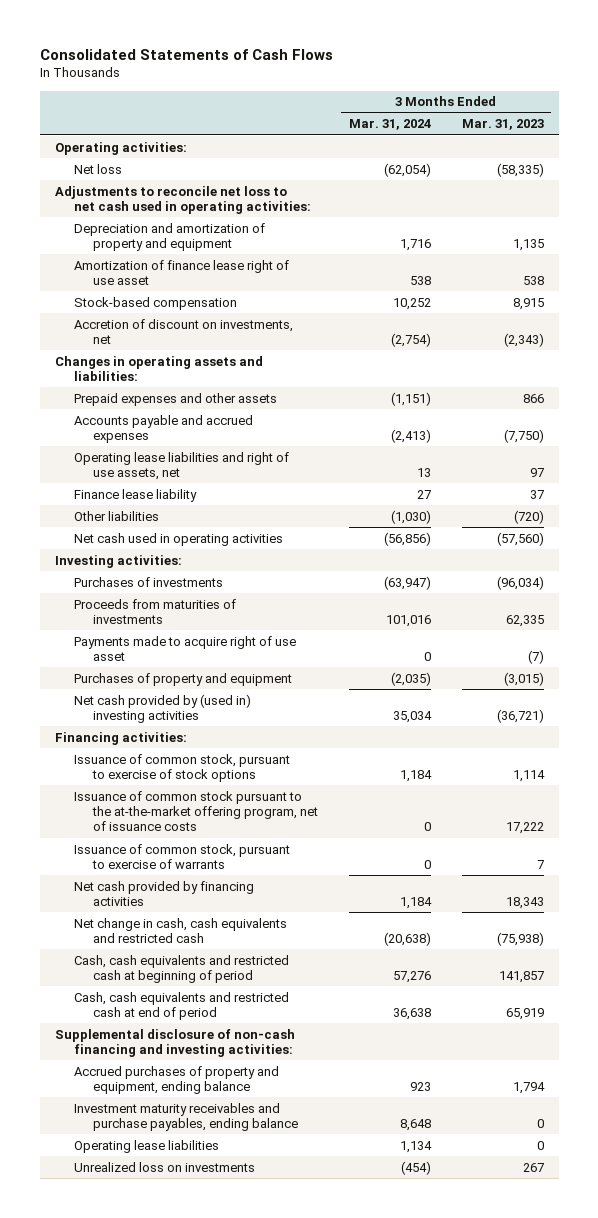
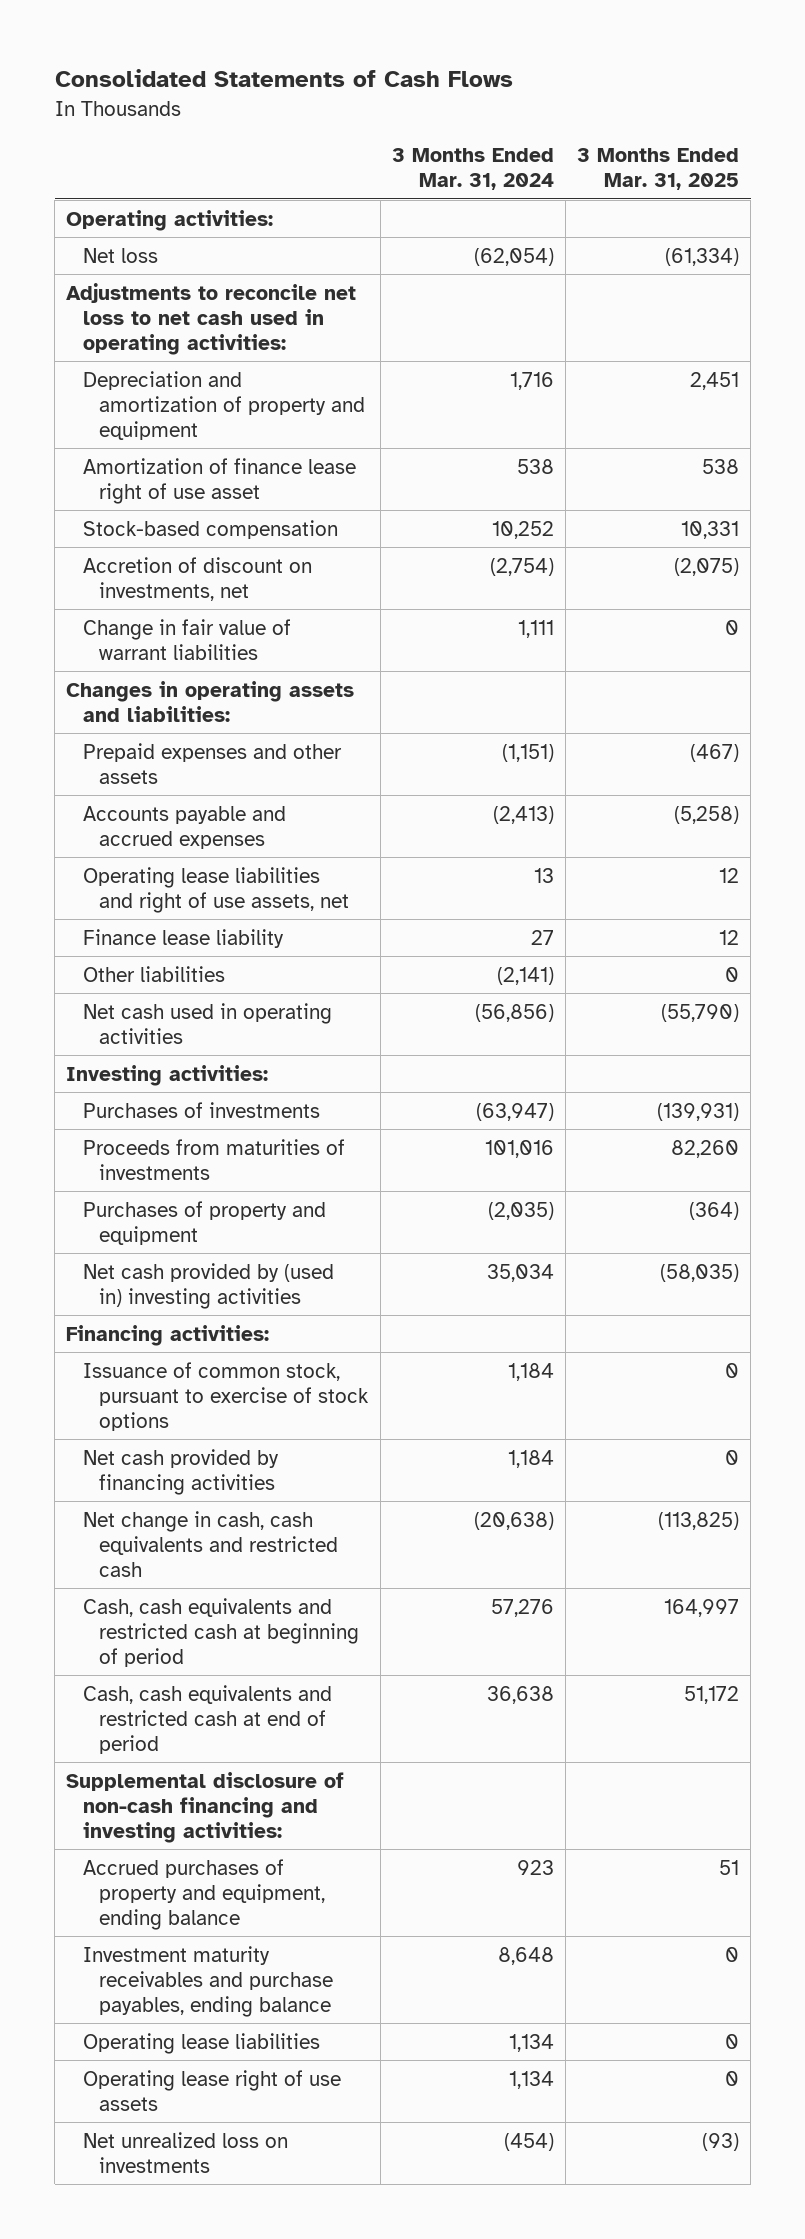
[461,119,544,131] Mar. 31, 2023 -> none
none -> [576,148,739,191] 3 Months Ended Mar. 31, 2025
none -> [82,618,291,660] Change in fair value of warrant liabilities
[390,509,431,524] (1,030) -> [496,966,554,985] (2,141)
[73,635,296,661] Payments made to acquire right of use asset -> none
[73,790,319,832] Issuance of common stock pursuant to the at-the-market offering program, net of issuance costs -> none
[73,843,290,869] Issuance of common stock, pursuant to exercise of warrants -> none
none -> [82,2069,341,2111] Operating lease right of use assets
[73,1161,255,1172] Unrealized loss on investments -> [82,2131,288,2173] Net unrealized loss on investments

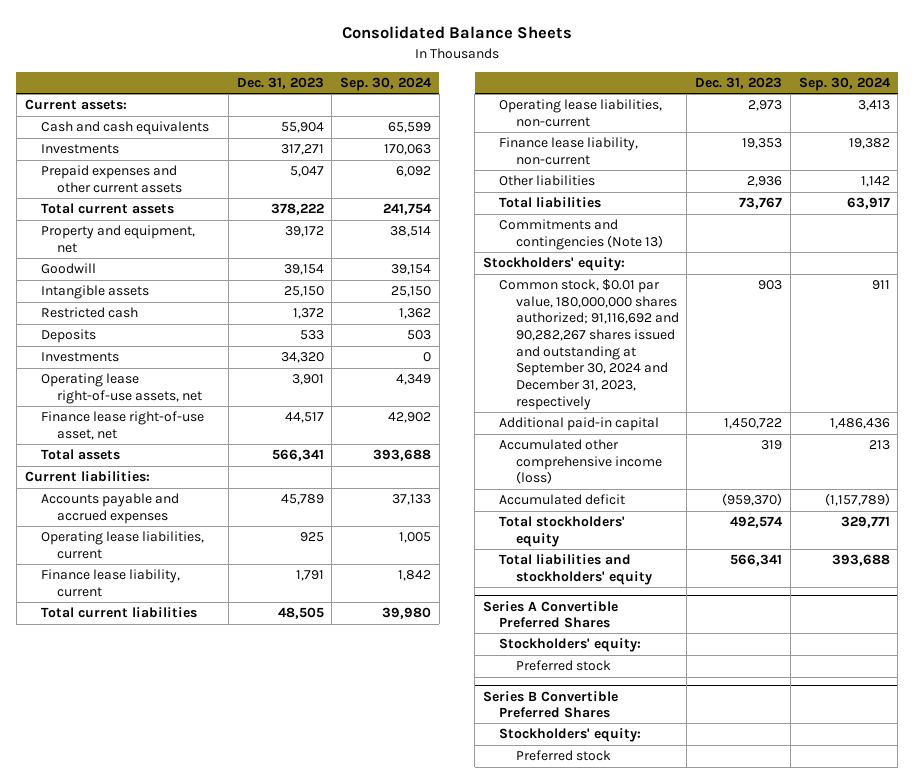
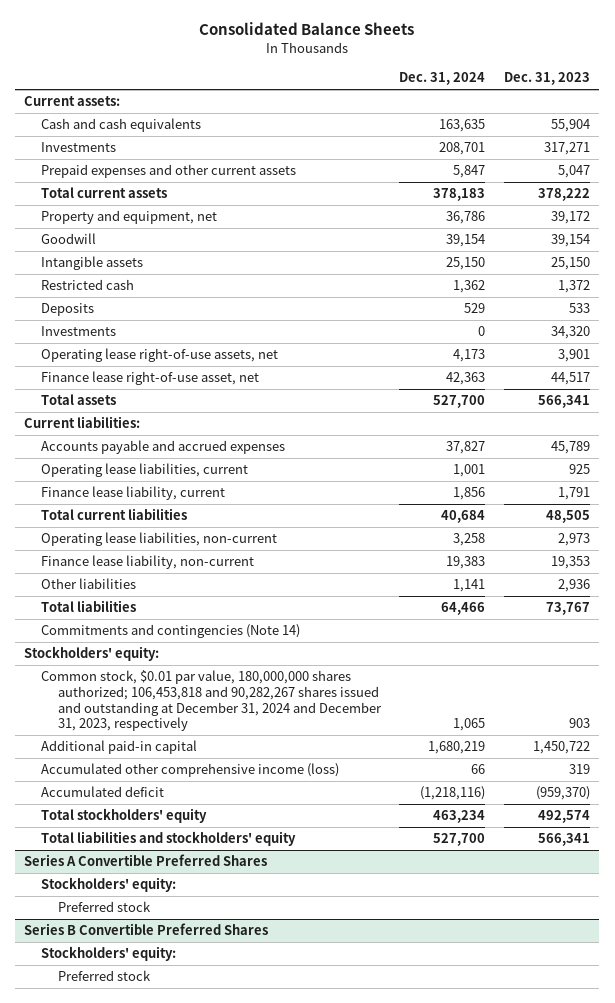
[340,77,433,92] Sep. 30, 2024 -> none
none -> [399,72,486,86] Dec. 31, 2024
[499,219,663,250] Commitments and contingencies (Note 13) -> [41,624,301,639] Commitments and contingencies (Note 14)
[499,279,679,410] Common stock, $0.01 par value, 180,000,000 shares authorized; 91,116,692 and 90,282,267 shares issued and outstanding at September 30, 2024 and December 31, 2023, respectively -> [41,670,382,732] Common stock, $0.01 par value, 180,000,000 shares authorized; 106,453,818 and 90,282,267 shares issued and outstanding at December 31, 2024 and December 31, 2023, respectively

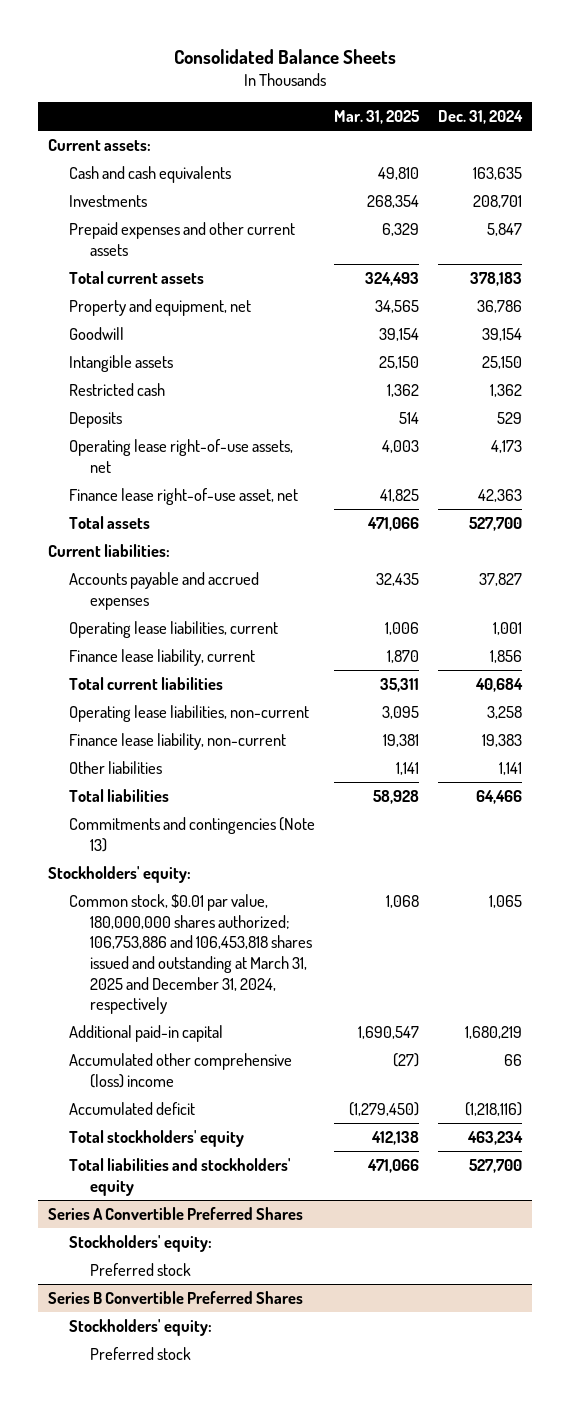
[504,72,591,86] Dec. 31, 2023 -> none
none -> [333,110,420,125] Mar. 31, 2025
[41,326,117,337] Investments -> none
[41,624,301,639] Commitments and contingencies (Note 14) -> [68,817,315,852] Commitments and contingencies (Note 13)
[41,670,382,732] Common stock, $0.01 par value, 180,000,000 shares authorized; 106,453,818 and 90,282,267 shares issued and outstanding at December 31, 2024 and December 31, 2023, respectively -> [68,894,312,1015] Common stock, $0.01 par value, 180,000,000 shares authorized; 106,753,886 and 106,453,818 shares issued and outstanding at March 31, 2025 and December 31, 2024, respectively
[41,763,340,778] Accumulated other comprehensive income (loss) -> [68,1053,292,1088] Accumulated other comprehensive (loss) income

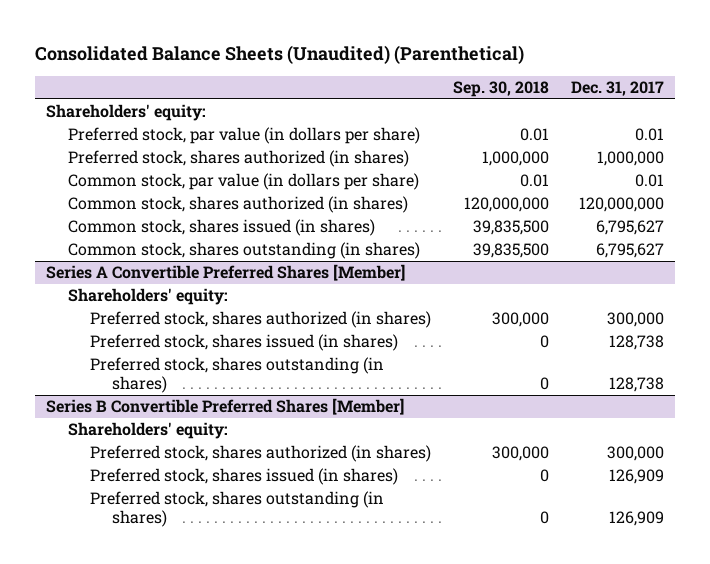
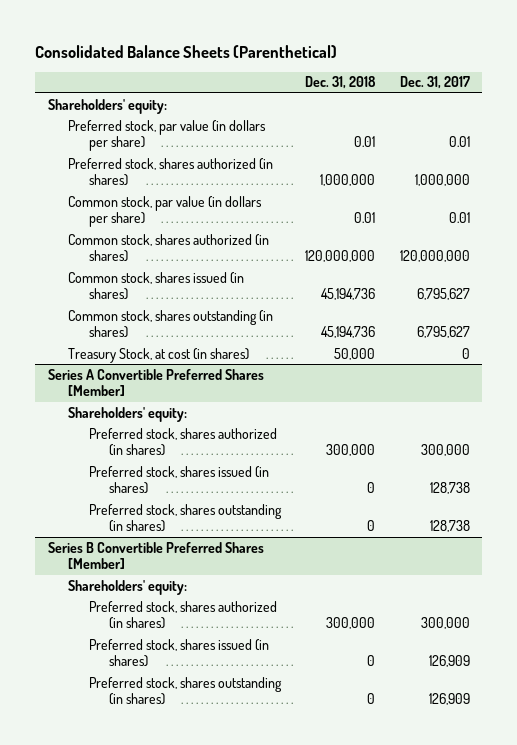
[35,44,525,64] Consolidated Balance Sheets (Unaudited) (Parenthetical) -> [35,44,338,58] Consolidated Balance Sheets (Parenthetical)
[452,80,549,97] Sep. 30, 2018 -> none
none -> [305,76,377,90] Dec. 31, 2018
none -> [68,347,250,363] Treasury Stock, at cost (in shares)

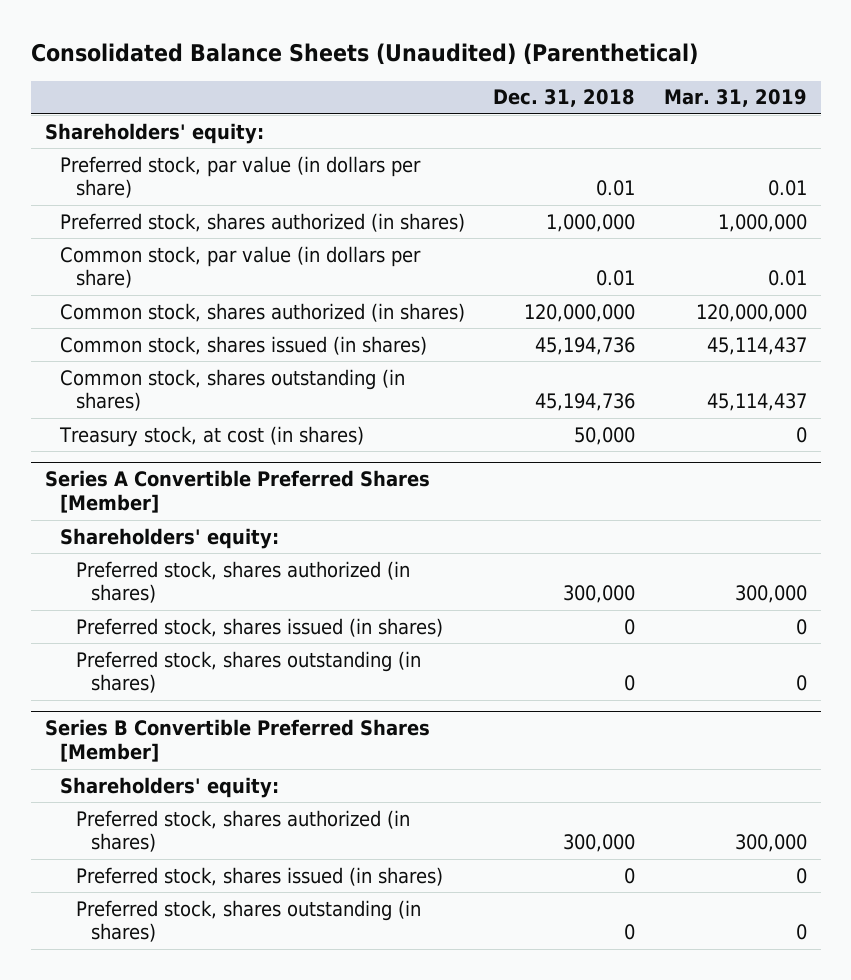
[35,44,338,58] Consolidated Balance Sheets (Parenthetical) -> [30,43,698,66] Consolidated Balance Sheets (Unaudited) (Parenthetical)
[399,76,470,90] Dec. 31, 2017 -> none
none -> [663,89,807,108] Mar. 31, 2019
[68,347,250,363] Treasury Stock, at cost (in shares) -> [59,425,365,447] Treasury stock, at cost (in shares)

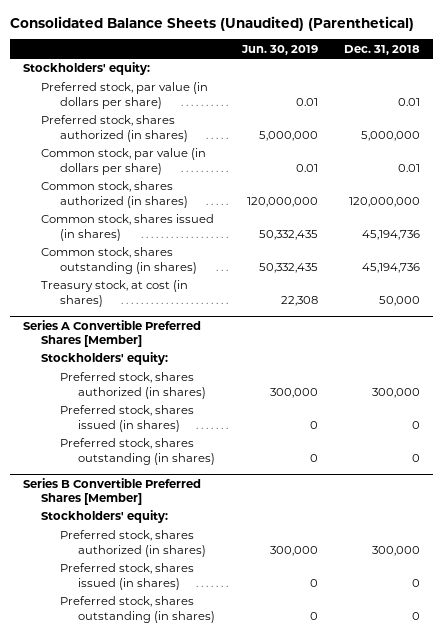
[663,89,807,108] Mar. 31, 2019 -> none
none -> [240,44,318,55] Jun. 30, 2019
[44,122,264,144] Shareholders' equity: -> [22,62,150,76] Stockholders' equity:
[546,213,636,232] 1,000,000 -> [361,130,421,141] 5,000,000
[60,527,280,549] Shareholders' equity: -> [41,352,169,366] Stockholders' equity:
[60,776,280,798] Shareholders' equity: -> [41,510,169,524] Stockholders' equity:

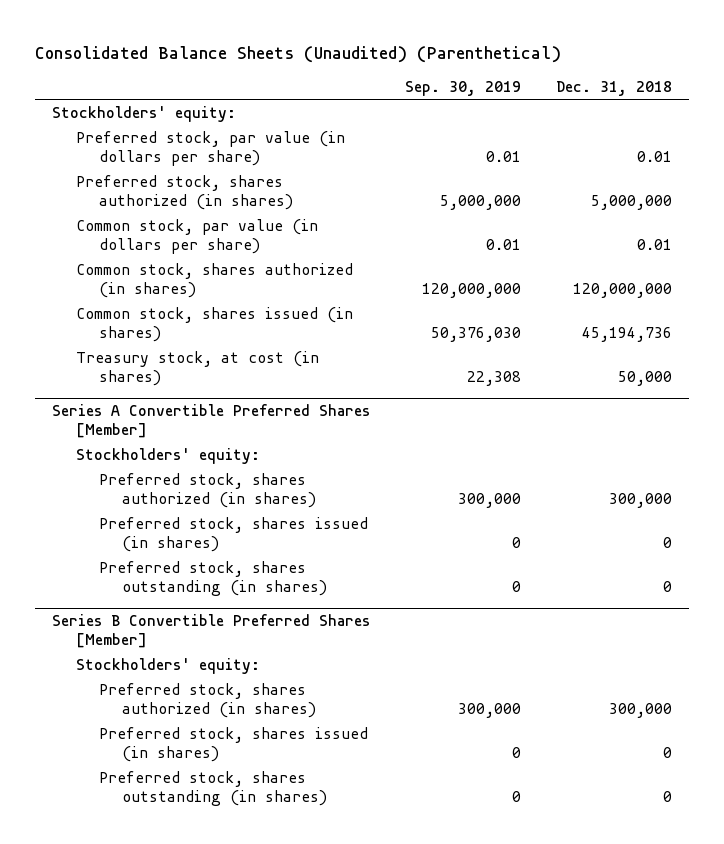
[240,44,318,55] Jun. 30, 2019 -> none
none -> [405,81,522,97] Sep. 30, 2019
[41,247,197,274] Common stock, shares outstanding (in shares) -> none

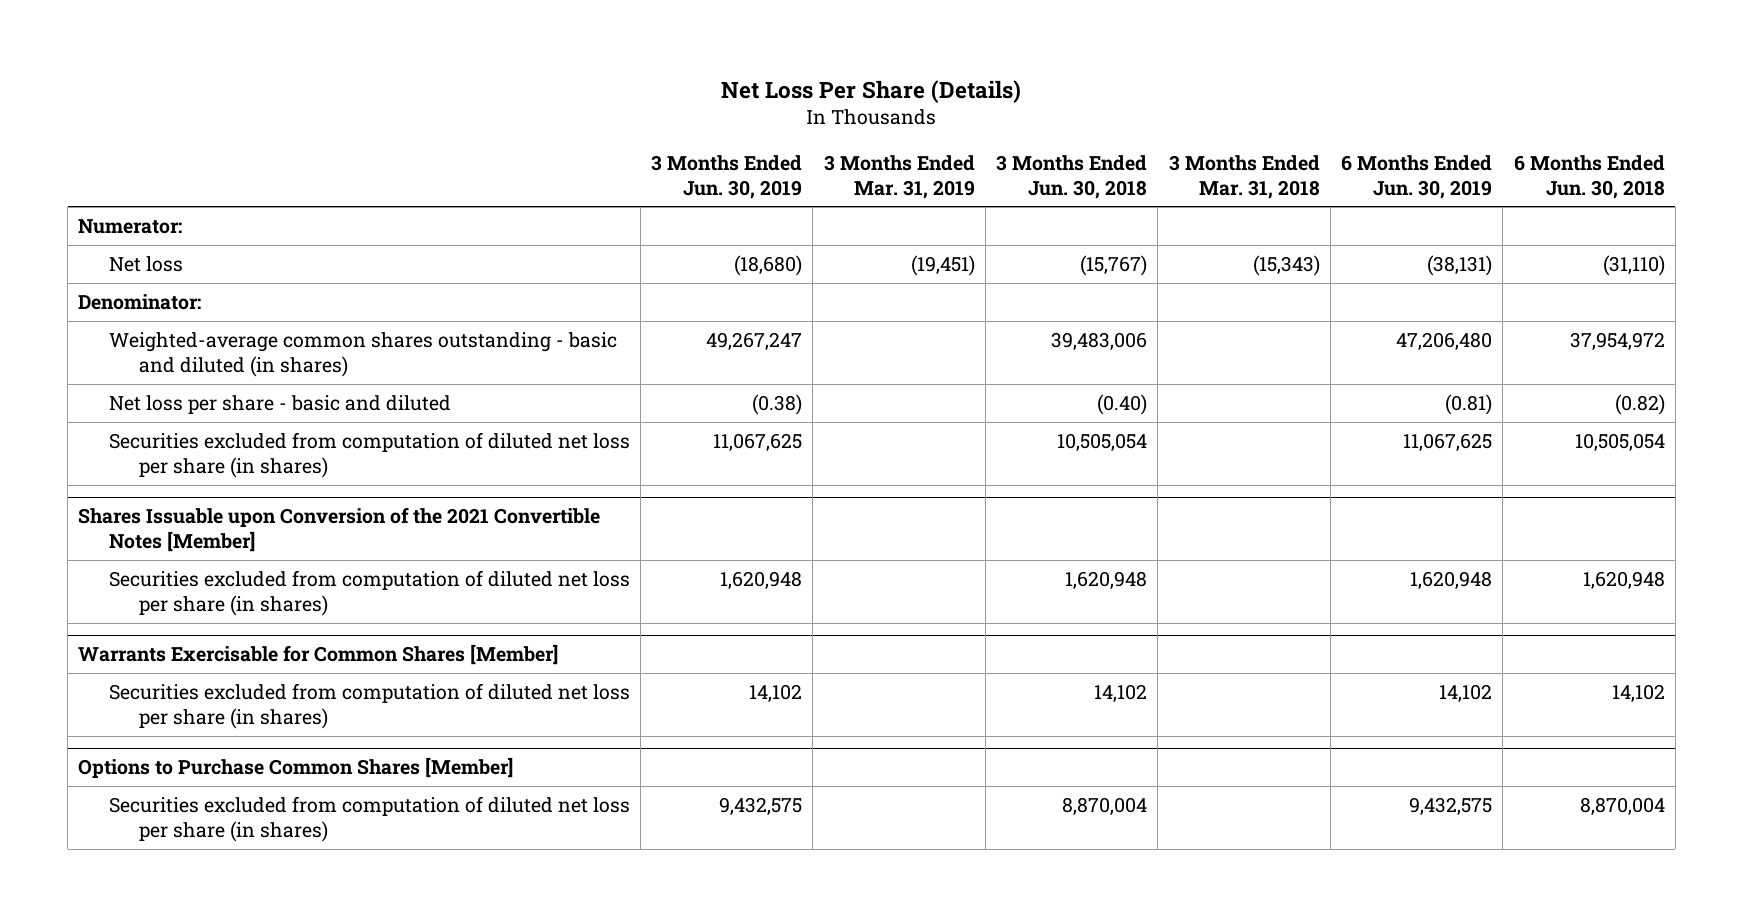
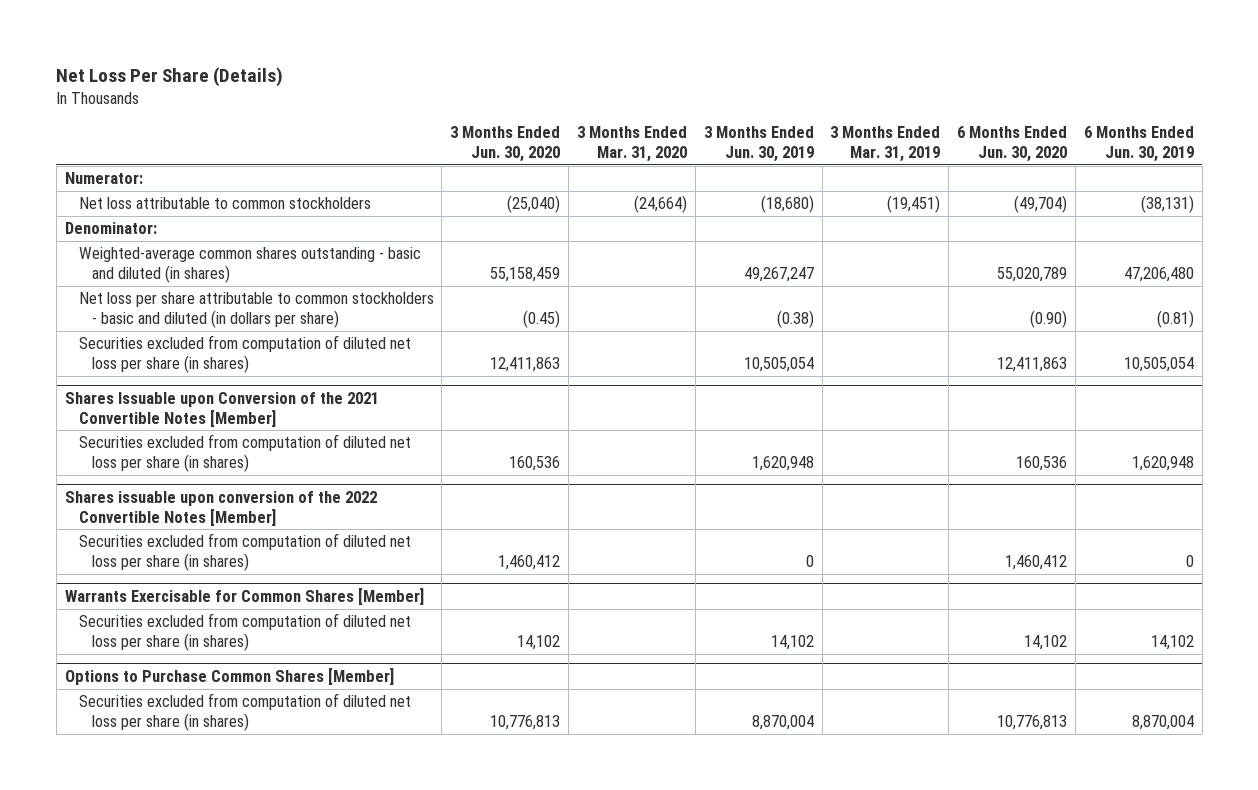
[996,154,1148,199] 3 Months Ended Jun. 30, 2018 -> none
[1168,154,1320,199] 3 Months Ended Mar. 31, 2018 -> none
[1513,154,1665,199] 6 Months Ended Jun. 30, 2018 -> none
none -> [450,126,561,162] 3 Months Ended Jun. 30, 2020
none -> [576,126,687,162] 3 Months Ended Mar. 31, 2020
none -> [957,126,1068,162] 6 Months Ended Jun. 30, 2020
[108,255,183,272] Net loss -> [78,197,371,210] Net loss attributable to common stockholders
[108,394,451,414] Net loss per share - basic and diluted -> [78,292,434,328] Net loss per share attributable to common stockholders - basic and diluted (in dollars per share)
[713,432,803,451] 11,067,625 -> [743,356,814,372] 10,505,054
[1403,432,1493,451] 11,067,625 -> [1123,356,1194,372] 10,505,054
none -> [64,491,377,526] Shares issuable upon conversion of the 2022 Convertible Notes [Member]
none -> [78,533,411,571] Securities excluded from computation of diluted net loss per share (in shares)
[719,796,803,815] 9,432,575 -> [751,714,814,730] 8,870,004
[1409,796,1493,815] 9,432,575 -> [1131,714,1194,730] 8,870,004

